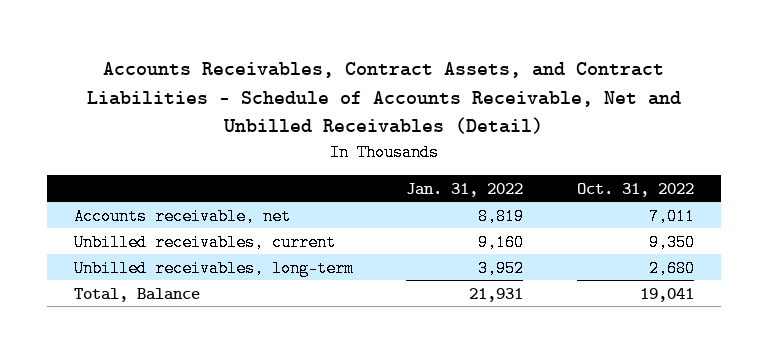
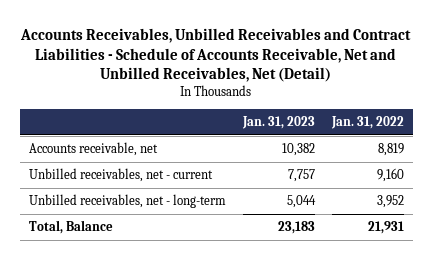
[86,62,681,135] Accounts Receivables, Contract Assets, and Contract Liabilities - Schedule of Accounts Receivable, Net and Unbilled Receivables (Detail) -> [20,28,412,83] Accounts Receivables, Unbilled Receivables and Contract Liabilities - Schedule of Accounts Receivable, Net and Unbilled Receivables, Net (Detail)
[577,182,695,197] Oct. 31, 2022 -> none
none -> [241,116,315,130] Jan. 31, 2023
[73,233,336,251] Unbilled receivables, current -> [28,168,213,183] Unbilled receivables, net - current
[73,259,354,277] Unbilled receivables, long-term -> [28,194,226,209] Unbilled receivables, net - long-term

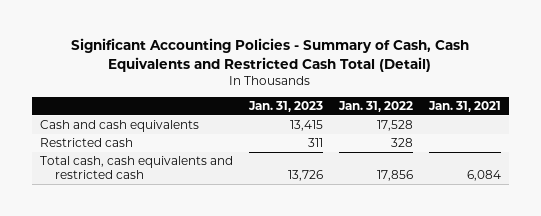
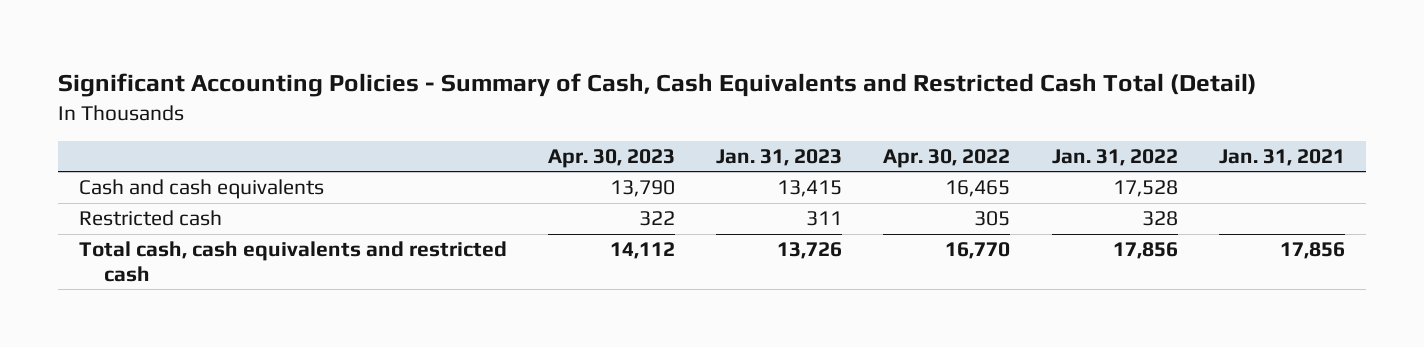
none -> [548,148,676,168] Apr. 30, 2023
none -> [883,148,1011,168] Apr. 30, 2022
[466,170,501,182] 6,084 -> [1279,242,1345,260] 17,856

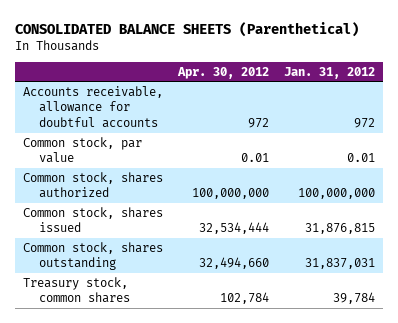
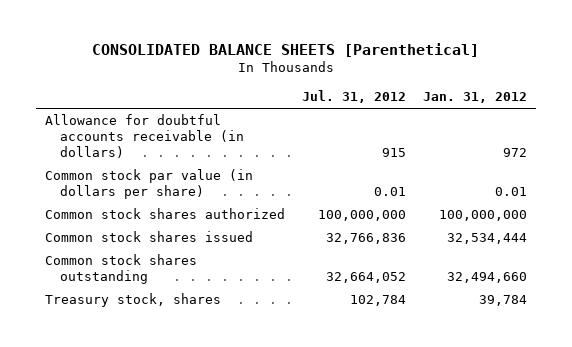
[15,21,360,37] CONSOLIDATED BALANCE SHEETS (Parenthetical) -> [91,43,479,58] CONSOLIDATED BALANCE SHEETS [Parenthetical]
[177,66,270,79] Apr. 30, 2012 -> none
none -> [301,90,406,104] Jul. 31, 2012
[22,86,163,128] Accounts receivable, allowance for doubtful accounts -> [44,114,244,159] Allowance for doubtful accounts receivable (in dollars)
[22,137,142,164] Common stock, par value -> [44,169,253,200] Common stock par value (in dollars per share)
[22,172,163,199] Common stock, shares authorized -> [44,208,285,220] Common stock shares authorized
[22,207,163,233] Common stock, shares issued -> [44,231,253,243] Common stock shares issued
[305,223,376,235] 31,876,815 -> [446,233,527,245] 32,534,444
[22,242,163,271] Common stock, shares outstanding -> [44,254,197,285] Common stock shares outstanding
[305,258,376,270] 31,837,031 -> [446,272,527,284] 32,494,660
[22,277,130,304] Treasury stock, common shares -> [44,293,221,308] Treasury stock, shares

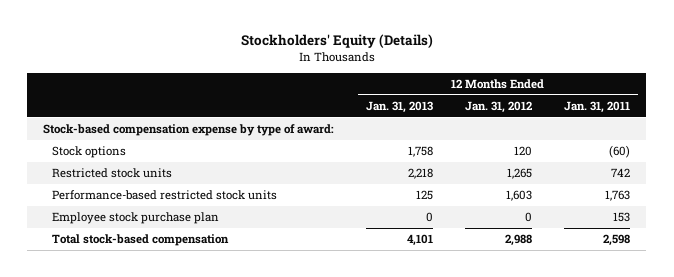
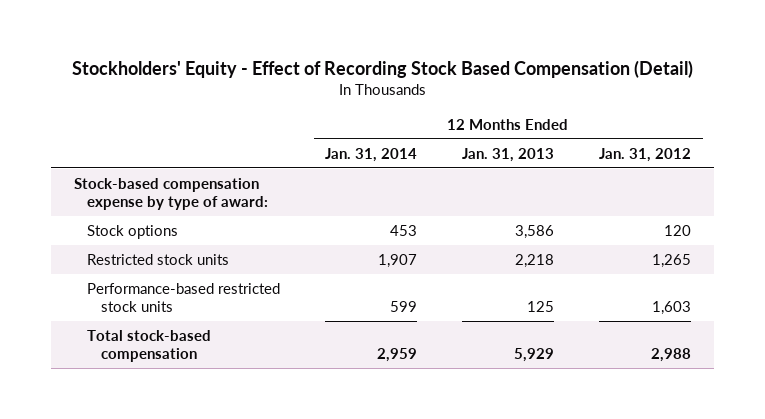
[240,34,433,49] Stockholders' Equity (Details) -> [71,59,693,78] Stockholders' Equity - Effect of Recording Stock Based Compensation (Detail)
[564,100,631,113] Jan. 31, 2011 -> none
none -> [325,147,418,162] Jan. 31, 2014
[408,146,434,158] 1,758 -> [515,224,555,239] 3,586
[52,212,220,225] Employee stock purchase plan -> none
[407,234,434,247] 4,101 -> [514,347,555,362] 5,929

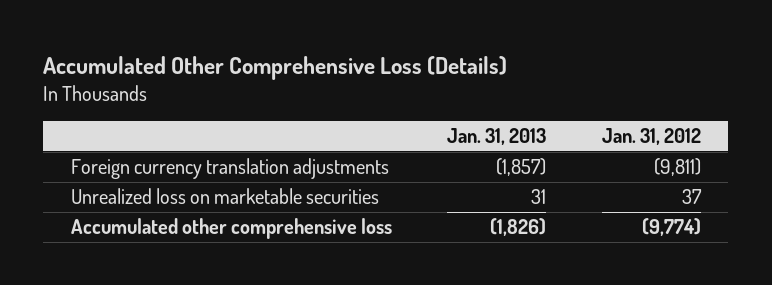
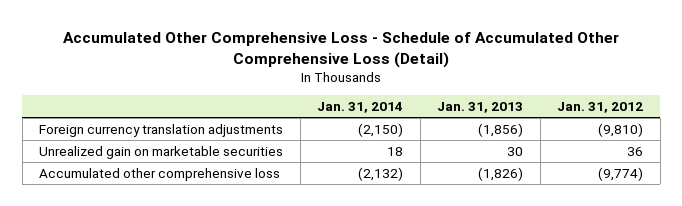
[43,56,508,81] Accumulated Other Comprehensive Loss (Details) -> [63,31,620,68] Accumulated Other Comprehensive Loss - Schedule of Accumulated Other Comprehensive Loss (Detail)
none -> [317,101,404,113] Jan. 31, 2014
[496,158,547,177] (1,857) -> [478,122,524,137] (1,856)
[653,158,701,177] (9,811) -> [598,122,644,137] (9,810)
[70,188,379,205] Unrealized loss on marketable securities -> [39,145,284,159] Unrealized gain on marketable securities
[531,189,547,205] 31 -> [507,146,524,156] 30
[681,189,702,205] 37 -> [627,146,644,156] 36

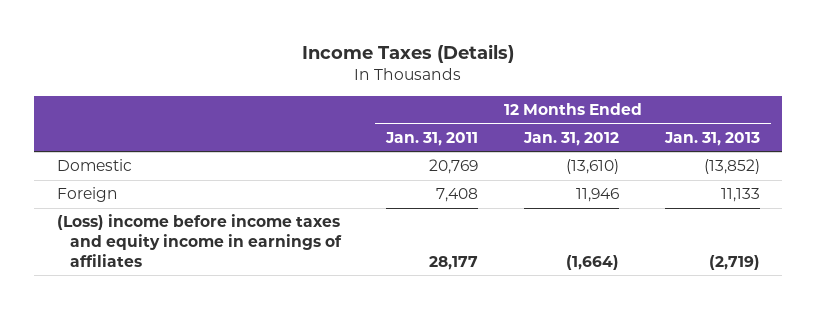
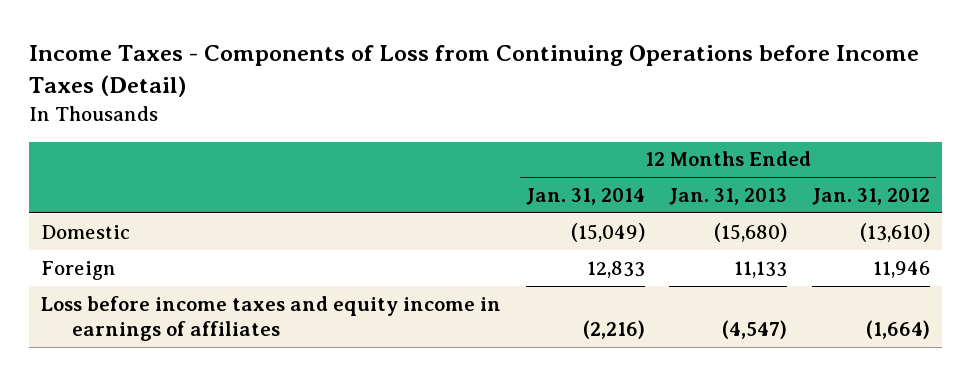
[302,43,515,63] Income Taxes (Details) -> [28,44,919,98] Income Taxes - Components of Loss from Continuing Operations before Income Taxes (Detail)
[385,132,479,147] Jan. 31, 2011 -> none
none -> [525,187,645,205] Jan. 31, 2014
[703,159,760,175] (13,852) -> [714,222,788,242] (15,680)
[57,214,342,267] (Loss) income before income taxes and equity income in earnings of affiliates -> [41,295,502,342] Loss before income taxes and equity income in earnings of affiliates
[708,254,760,270] (2,719) -> [722,320,788,340] (4,547)

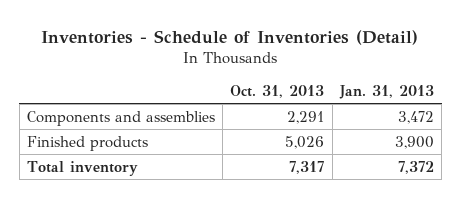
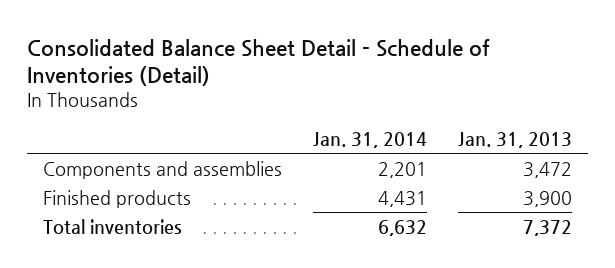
[41,29,419,45] Inventories - Schedule of Inventories (Detail) -> [27,38,491,87] Consolidated Balance Sheet Detail - Schedule of Inventories (Detail)
[230,85,325,99] Oct. 31, 2013 -> none
none -> [312,131,427,148] Jan. 31, 2014
[26,160,138,176] Total inventory -> [42,218,182,234] Total inventories

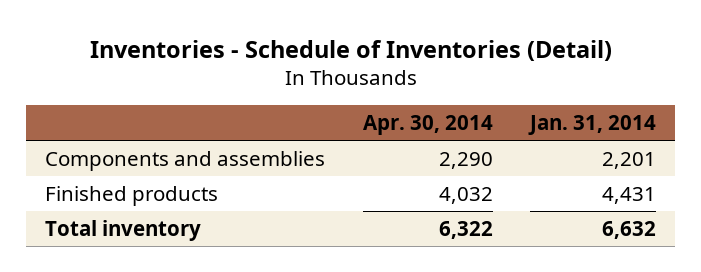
[27,38,491,87] Consolidated Balance Sheet Detail - Schedule of Inventories (Detail) -> [89,39,612,61] Inventories - Schedule of Inventories (Detail)
[458,131,573,148] Jan. 31, 2013 -> none
none -> [362,115,493,136] Apr. 30, 2014
[42,218,182,234] Total inventories -> [44,219,201,241] Total inventory

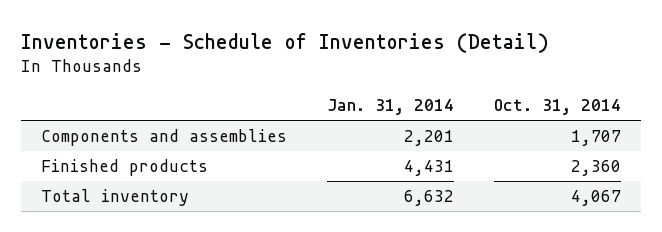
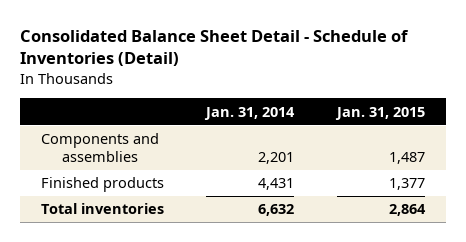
[21,32,550,53] Inventories - Schedule of Inventories (Detail) -> [19,29,409,67] Consolidated Balance Sheet Detail - Schedule of Inventories (Detail)
[494,99,622,116] Oct. 31, 2014 -> none
none -> [334,106,425,120] Jan. 31, 2015
[41,189,190,207] Total inventory -> [40,203,164,215] Total inventories

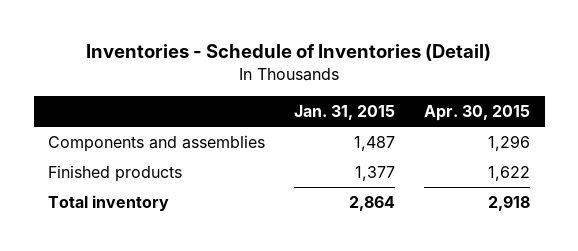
[19,29,409,67] Consolidated Balance Sheet Detail - Schedule of Inventories (Detail) -> [86,44,492,62] Inventories - Schedule of Inventories (Detail)
[204,106,296,120] Jan. 31, 2014 -> none
none -> [424,104,531,121] Apr. 30, 2015
[40,203,164,215] Total inventories -> [48,195,170,212] Total inventory

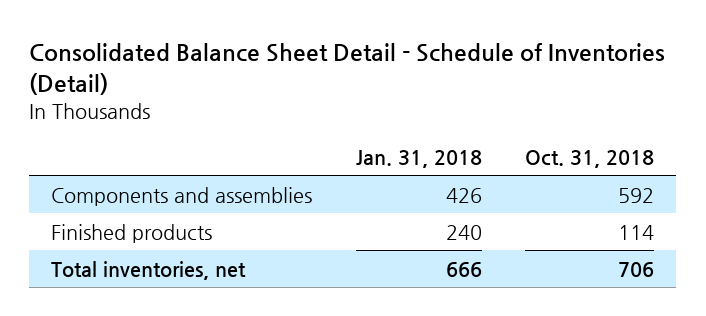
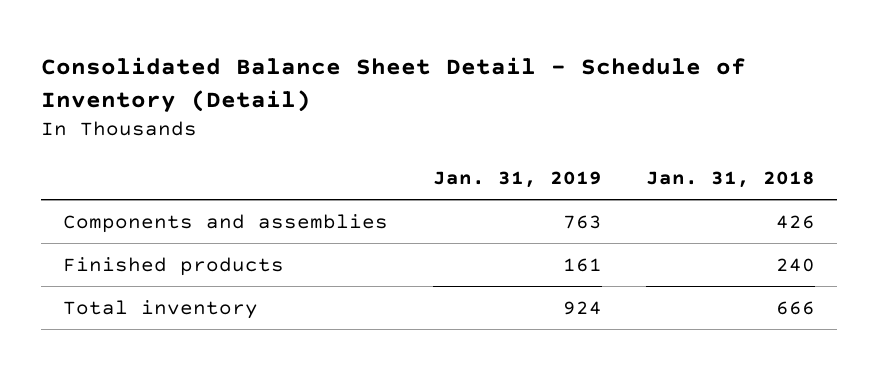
[29,43,666,96] Consolidated Balance Sheet Detail - Schedule of Inventories (Detail) -> [40,56,746,112] Consolidated Balance Sheet Detail - Schedule of Inventory (Detail)
[525,149,655,168] Oct. 31, 2018 -> none
none -> [432,171,602,189] Jan. 31, 2019
[51,260,247,280] Total inventories, net -> [63,299,259,319] Total inventory

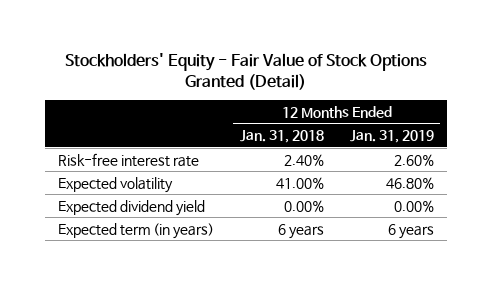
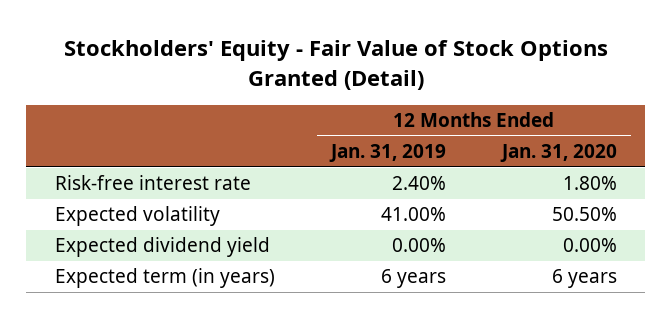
[239,129,324,143] Jan. 31, 2018 -> none
none -> [500,144,618,163] Jan. 31, 2020
[393,153,434,166] 2.60% -> [391,176,446,191] 2.40%
[385,176,434,189] 46.80% -> [380,207,446,222] 41.00%

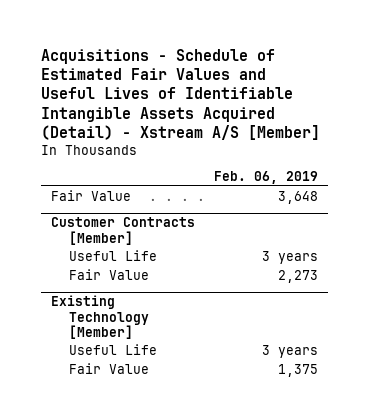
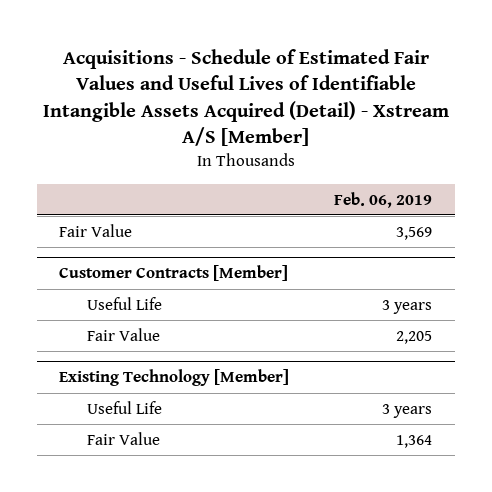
[278,190,319,204] 3,648 -> [396,226,433,240] 3,569
[278,269,319,283] 2,273 -> [396,330,433,344] 2,205
[278,363,319,377] 1,375 -> [396,434,433,448] 1,364

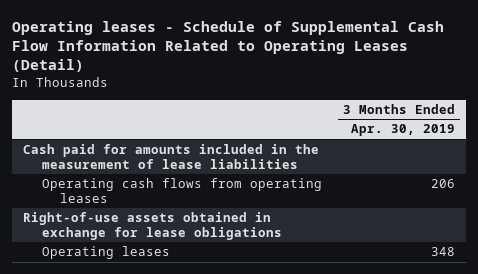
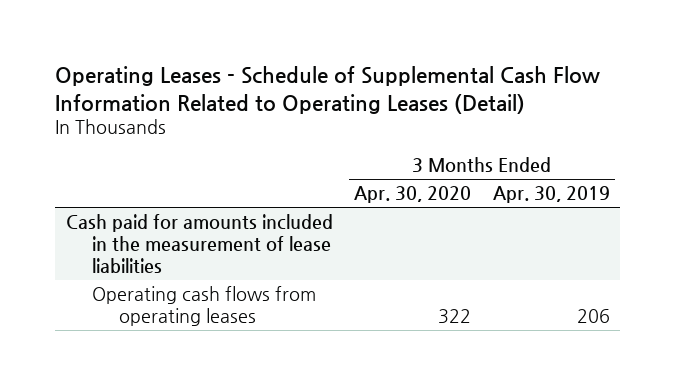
[12,20,445,73] Operating leases - Schedule of Supplemental Cash Flow Information Related to Operating Leases (Detail) -> [54,66,600,114] Operating Leases - Schedule of Supplemental Cash Flow Information Related to Operating Leases (Detail)
none -> [354,186,472,204] Apr. 30, 2020
[23,212,282,241] Right-of-use assets obtained in exchange for lease obligations -> none
[41,246,170,260] Operating leases -> none

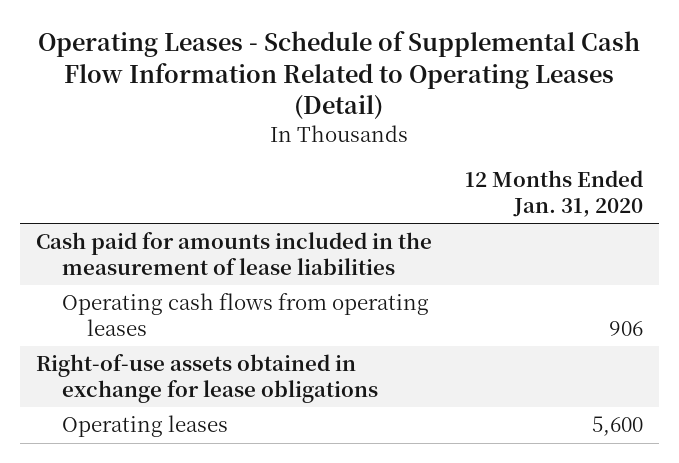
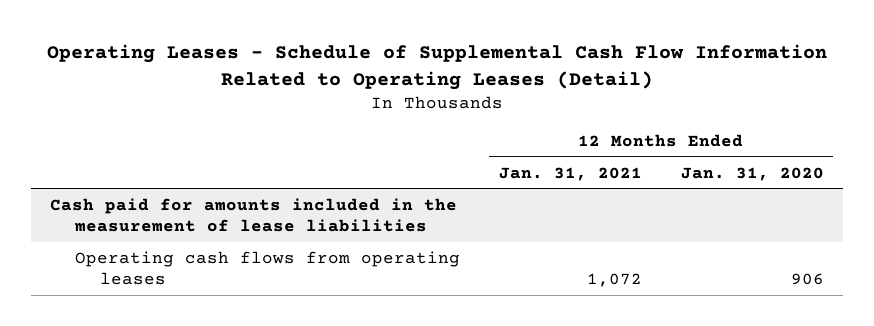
none -> [498,166,642,181] Jan. 31, 2021
[36,354,378,403] Right-of-use assets obtained in exchange for lease obligations -> none
[61,415,228,438] Operating leases -> none

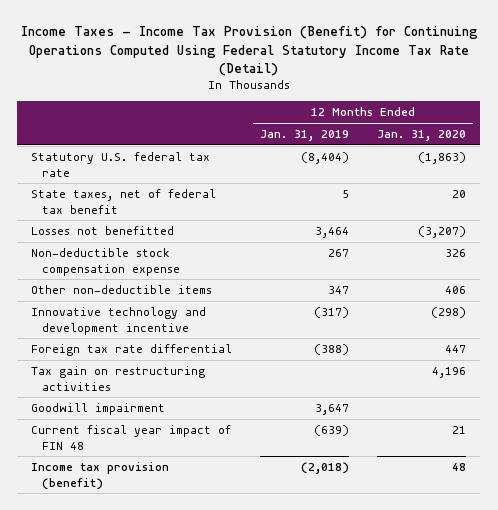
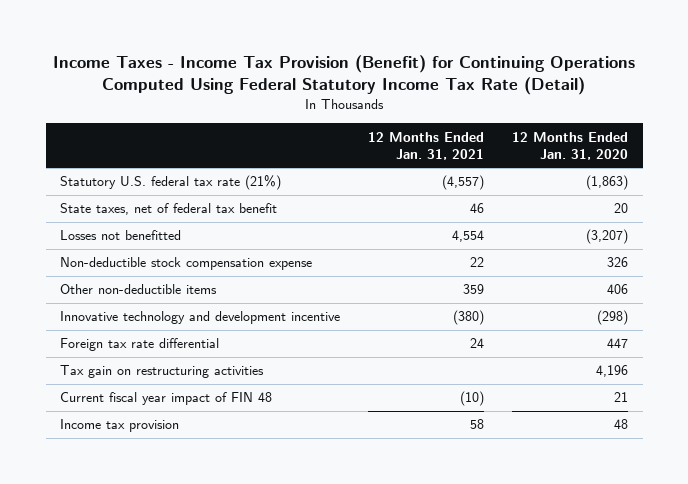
[260,130,350,142] Jan. 31, 2019 -> none
none -> [368,131,485,161] 12 Months Ended Jan. 31, 2021
[31,152,211,177] Statutory U.S. federal tax rate -> [59,175,281,191] Statutory U.S. federal tax rate (21%)
[31,403,166,416] Goodwill impairment -> none
[31,462,170,490] Income tax provision (benefit) -> [59,419,179,433] Income tax provision

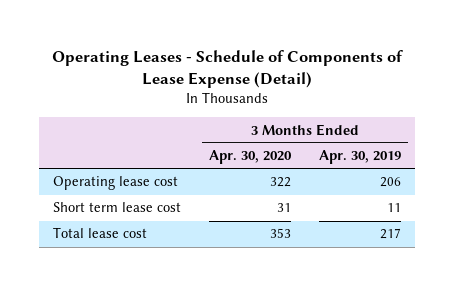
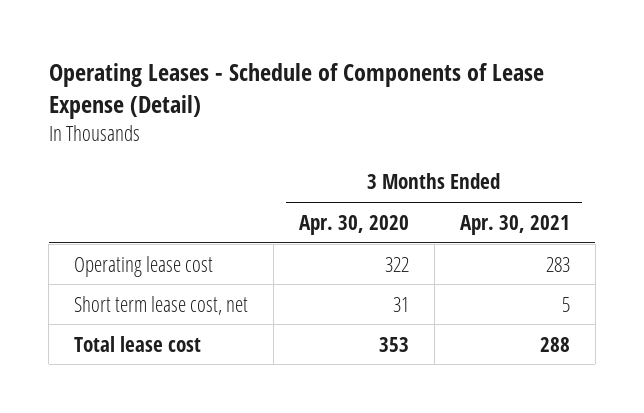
[319,150,402,165] Apr. 30, 2019 -> none
none -> [459,214,570,235] Apr. 30, 2021
[53,202,182,213] Short term lease cost -> [74,295,249,315] Short term lease cost, net

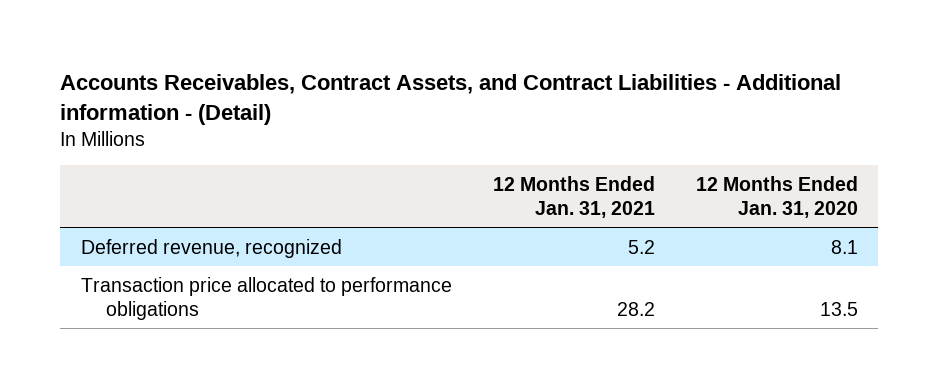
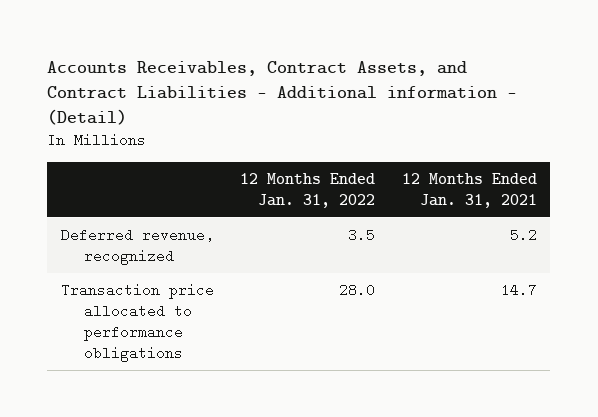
[695,175,858,219] 12 Months Ended Jan. 31, 2020 -> none
none -> [240,172,376,208] 12 Months Ended Jan. 31, 2022
[616,301,655,316] 28.2 -> [501,282,538,297] 14.7

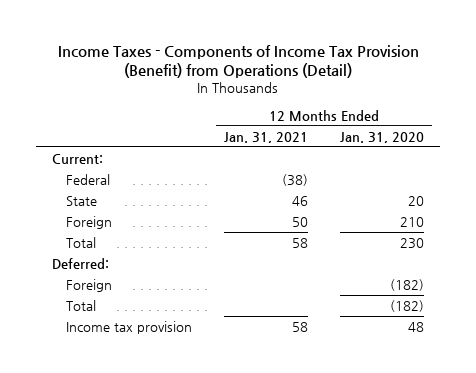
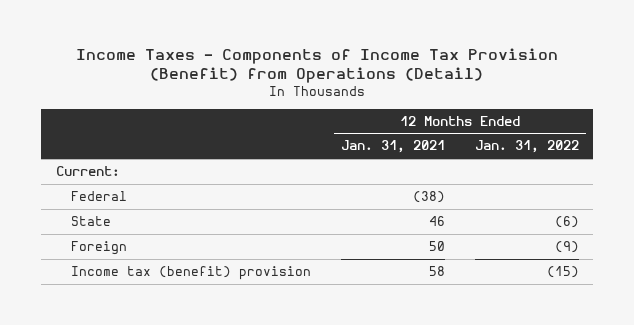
[340,131,425,143] Jan. 31, 2020 -> none
none -> [474,140,579,154] Jan. 31, 2022
[52,257,110,269] Deferred: -> none
[65,278,112,292] Foreign -> none
[65,299,96,311] Total -> none
[65,320,192,334] Income tax provision -> none
[65,236,96,248] Total -> [71,266,312,281] Income tax (benefit) provision

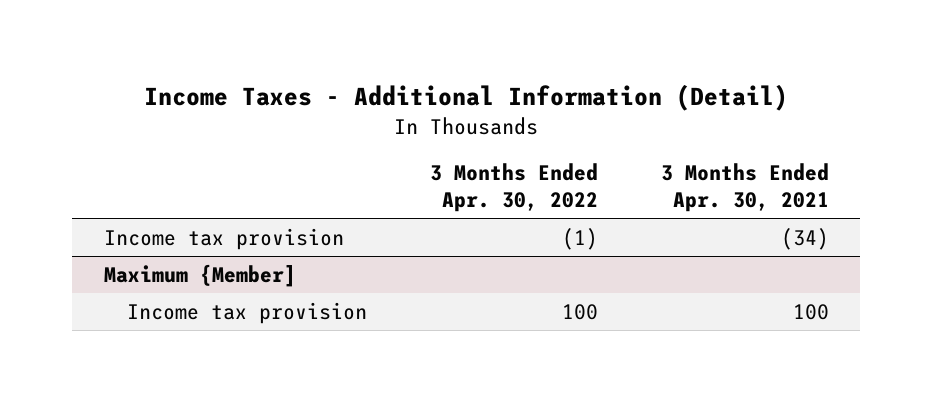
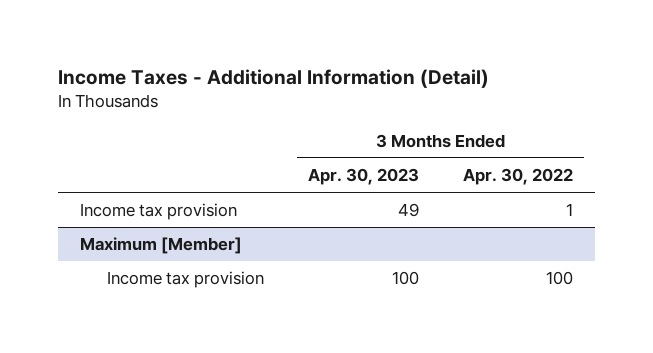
[660,163,829,213] 3 Months Ended Apr. 30, 2021 -> none
none -> [307,168,419,186] Apr. 30, 2023
[561,227,598,250] (1) -> [566,203,574,217] 1
[103,263,296,287] Maximum {Member] -> [80,237,243,255] Maximum [Member]

